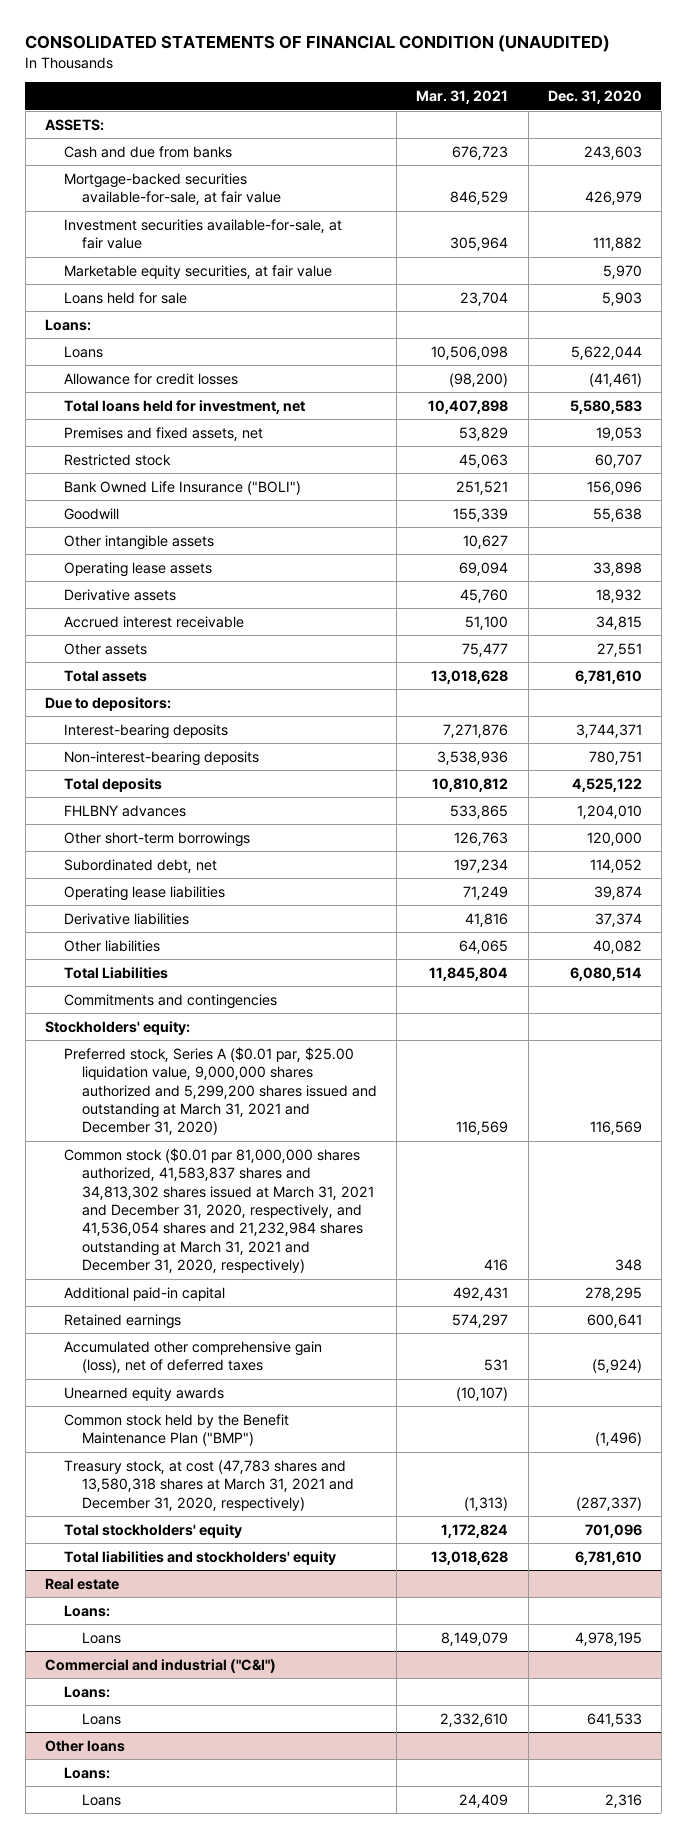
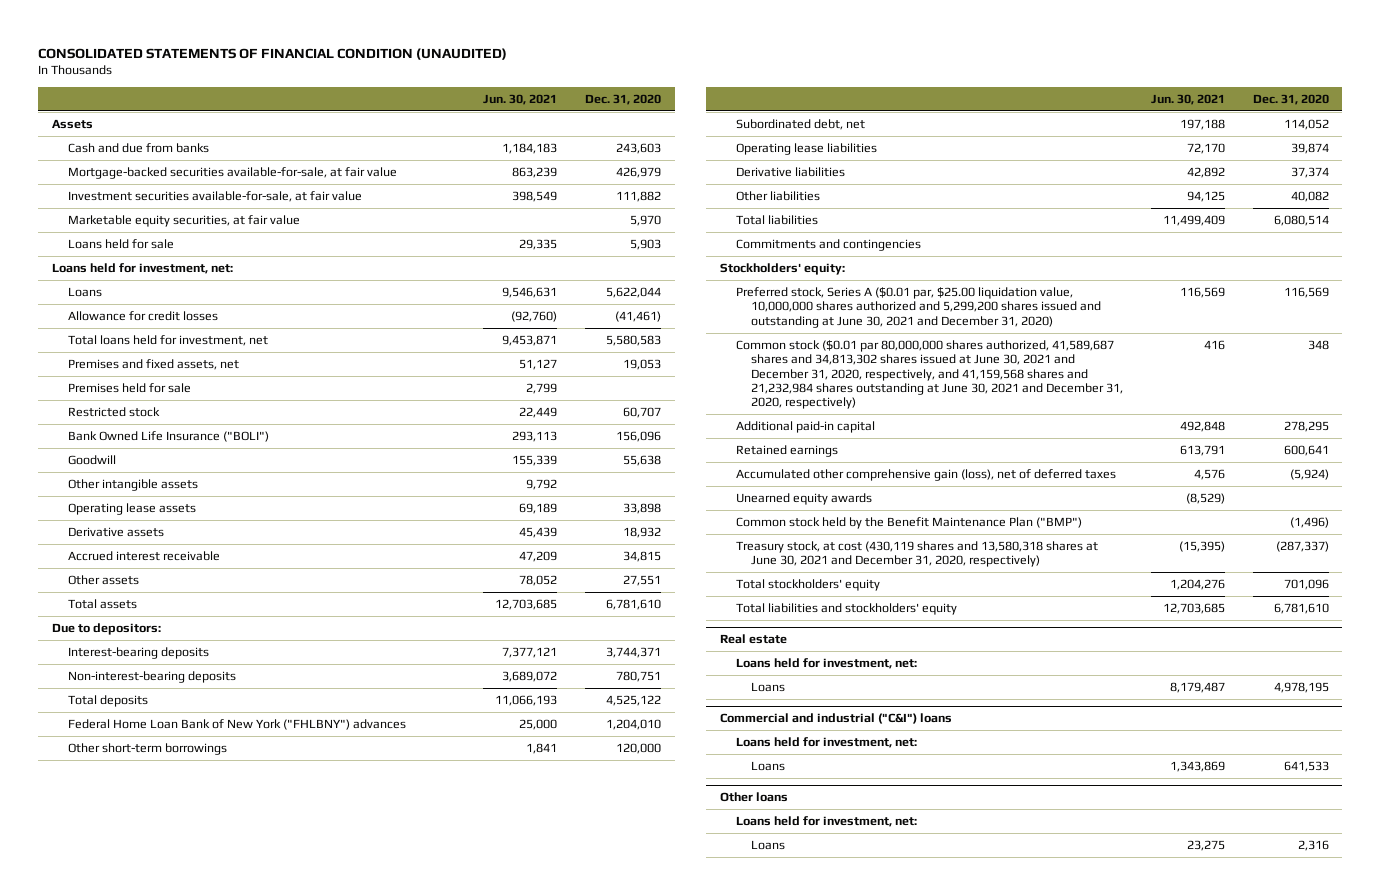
[416,90,509,105] Mar. 31, 2021 -> none
none -> [483,93,558,105] Jun. 30, 2021
[44,118,104,131] ASSETS: -> [52,119,94,130] Assets
[44,318,91,331] Loans: -> [52,263,234,275] Loans held for investment, net:
none -> [67,383,191,394] Premises held for sale
[63,804,186,817] FHLBNY advances -> [67,719,406,731] Federal Home Loan Bank of New York ("FHLBNY") advances
[63,966,168,979] Total Liabilities -> [735,215,818,226] Total liabilities
[63,1046,378,1136] Preferred stock, Series A ($0.01 par, $25.00 liquidation value, 9,000,000 shares authorized and 5,299,200 shares issued and outstanding at March 31, 2021 and December 31, 2020) -> [735,287,1102,328] Preferred stock, Series A ($0.01 par, $25.00 liquidation value, 10,000,000 shares authorized and 5,299,200 shares issued and outstanding at June 30, 2021 and December 31, 2020)
[63,1147,375,1274] Common stock ($0.01 par 81,000,000 shares authorized, 41,583,837 shares and 34,813,302 shares issued at March 31, 2021 and December 31, 2020, respectively, and 41,536,054 shares and 21,232,984 shares outstanding at March 31, 2021 and December 31, 2020, respectively) -> [735,340,1124,410] Common stock ($0.01 par 80,000,000 shares authorized, 41,589,687 shares and 34,813,302 shares issued at June 30, 2021 and December 31, 2020, respectively, and 41,159,568 shares and 21,232,984 shares outstanding at June 30, 2021 and December 31, 2020, respectively)
[63,1459,355,1511] Treasury stock, at cost (47,783 shares and 13,580,318 shares at March 31, 2021 and December 31, 2020, respectively) -> [735,541,1098,568] Treasury stock, at cost (430,119 shares and 13,580,318 shares at June 30, 2021 and December 31, 2020, respectively)
[63,1604,110,1617] Loans: -> [735,658,917,670] Loans held for investment, net:
[44,1658,276,1673] Commercial and industrial ("C&I") -> [719,713,952,725] Commercial and industrial ("C&I") loans
[63,1685,110,1698] Loans: -> [735,737,917,749] Loans held for investment, net:
[63,1766,110,1779] Loans: -> [735,816,917,828] Loans held for investment, net:

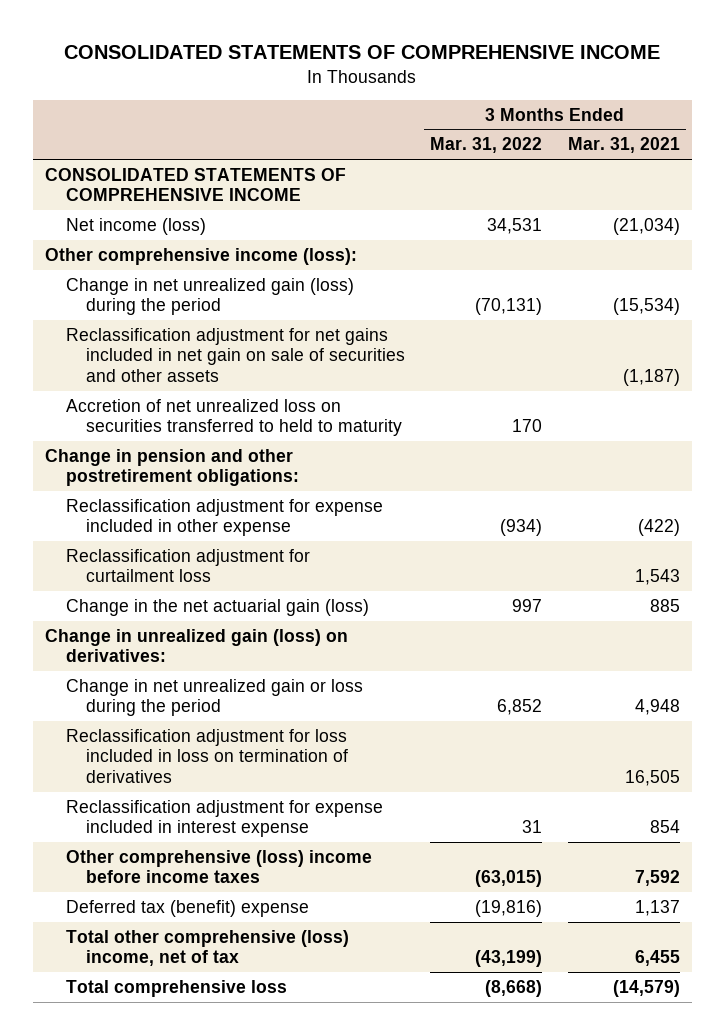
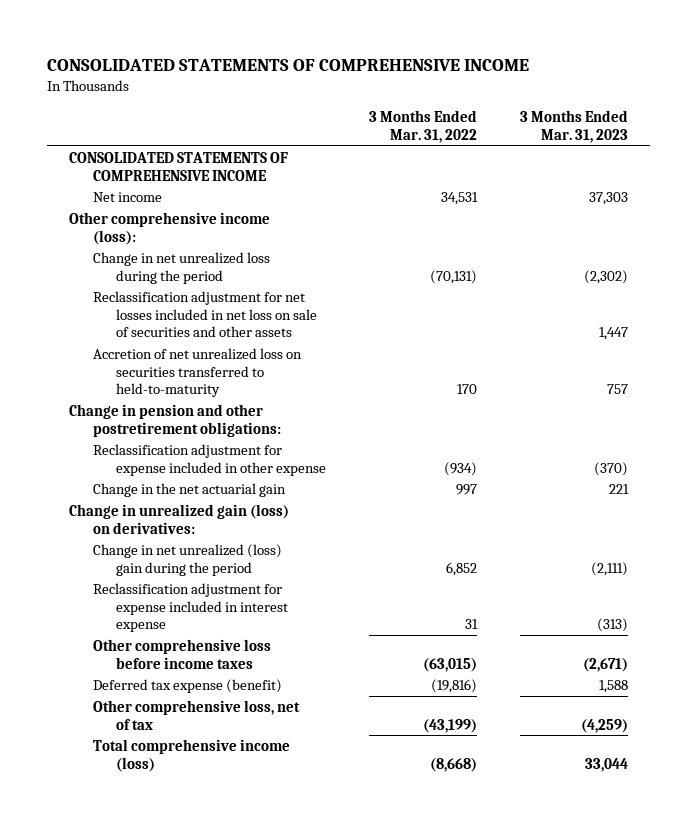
[567,137,680,154] Mar. 31, 2021 -> none
none -> [520,110,629,143] 3 Months Ended Mar. 31, 2023
[65,217,206,235] Net income (loss) -> [92,192,162,203] Net income
[65,277,354,316] Change in net unrealized gain (loss) during the period -> [92,252,270,284] Change in net unrealized loss during the period
[65,327,406,382] Reclassification adjustment for net gains included in net gain on sale of securities and other assets -> [92,291,318,337] Reclassification adjustment for net losses included in net loss on sale of securities and other assets
[65,398,403,437] Accretion of net unrealized loss on securities transferred to held to maturity -> [92,348,302,397] Accretion of net unrealized loss on securities transferred to held-to-maturity
[65,548,310,583] Reclassification adjustment for curtailment loss -> none
[65,598,369,616] Change in the net actuarial gain (loss) -> [92,483,286,498] Change in the net actuarial gain
[65,728,349,783] Reclassification adjustment for loss included in loss on termination of derivatives -> none
[65,678,363,717] Change in net unrealized gain or loss during the period -> [92,544,282,576] Change in net unrealized (loss) gain during the period
[65,849,372,884] Other comprehensive (loss) income before income taxes -> [92,639,271,669] Other comprehensive loss before income taxes
[65,899,309,917] Deferred tax (benefit) expense -> [92,679,282,694] Deferred tax expense (benefit)
[65,929,349,967] Total other comprehensive (loss) income, net of tax -> [92,700,300,730] Other comprehensive loss, net of tax
[65,979,287,997] Total comprehensive loss -> [92,739,290,772] Total comprehensive income (loss)

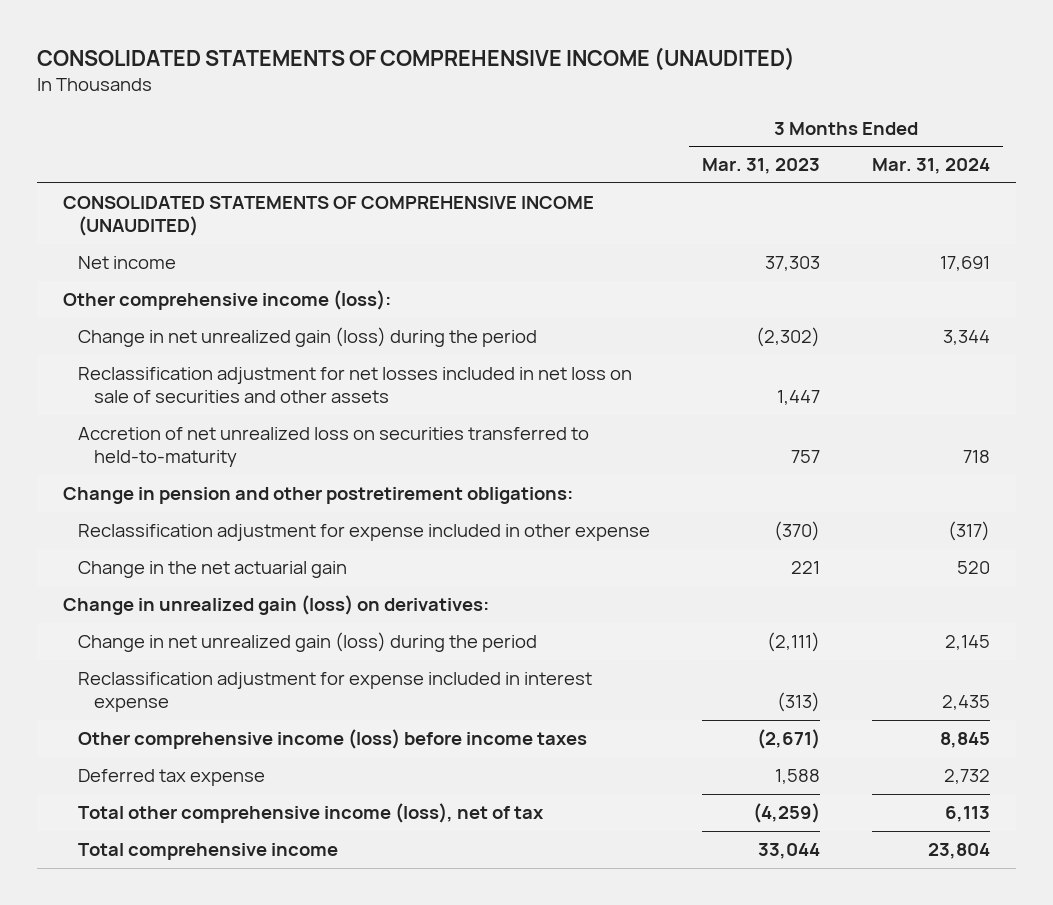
[47,58,530,71] CONSOLIDATED STATEMENTS OF COMPREHENSIVE INCOME -> [36,46,795,71] CONSOLIDATED STATEMENTS OF COMPREHENSIVE INCOME (UNAUDITED)
[369,110,478,143] 3 Months Ended Mar. 31, 2022 -> none
none -> [872,158,991,175] Mar. 31, 2024
[69,152,289,181] CONSOLIDATED STATEMENTS OF COMPREHENSIVE INCOME -> [62,196,594,237] CONSOLIDATED STATEMENTS OF COMPREHENSIVE INCOME (UNAUDITED)
[92,252,270,284] Change in net unrealized loss during the period -> [78,327,538,348] Change in net unrealized gain (loss) during the period
[92,544,282,576] Change in net unrealized (loss) gain during the period -> [78,632,538,653] Change in net unrealized gain (loss) during the period
[92,639,271,669] Other comprehensive loss before income taxes -> [78,729,588,750] Other comprehensive income (loss) before income taxes
[92,679,282,694] Deferred tax expense (benefit) -> [78,769,266,787] Deferred tax expense
[92,700,300,730] Other comprehensive loss, net of tax -> [78,803,545,824] Total other comprehensive income (loss), net of tax
[92,739,290,772] Total comprehensive income (loss) -> [78,843,339,861] Total comprehensive income

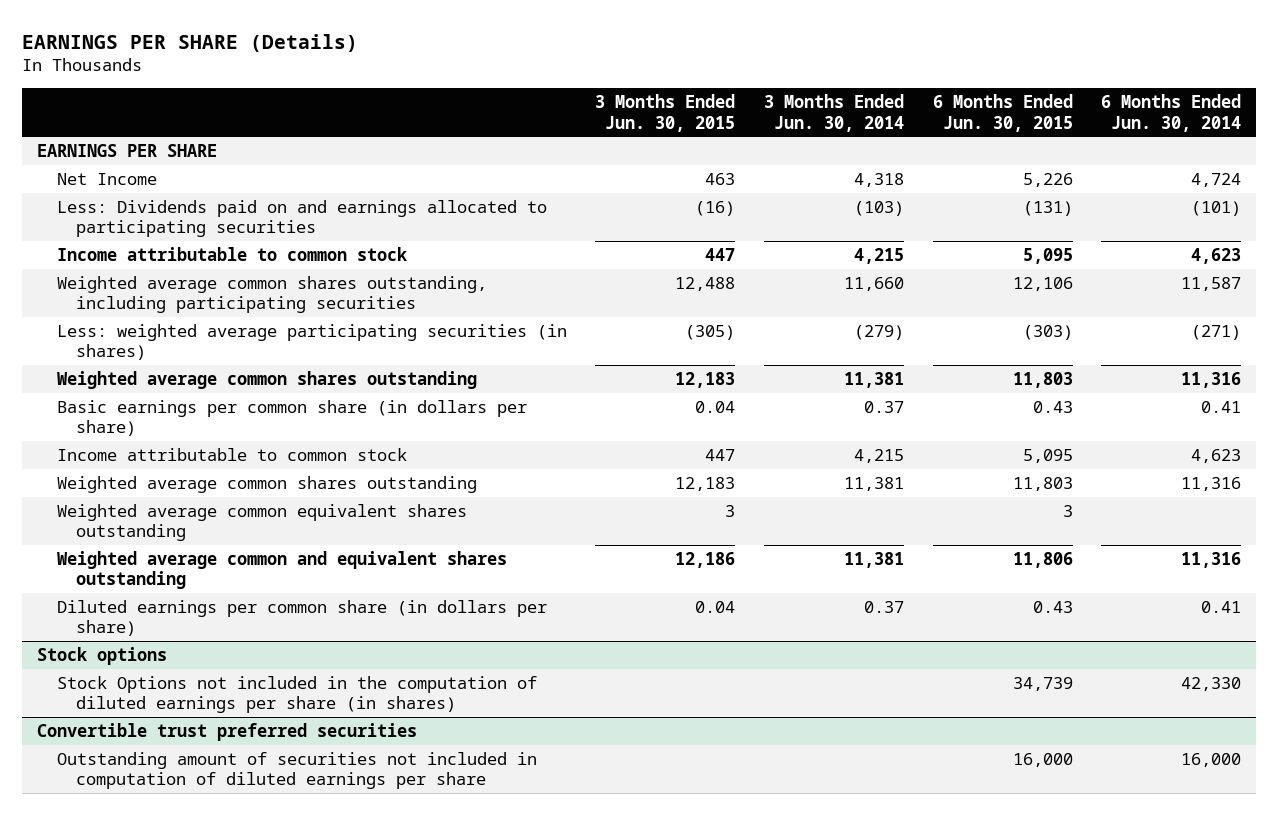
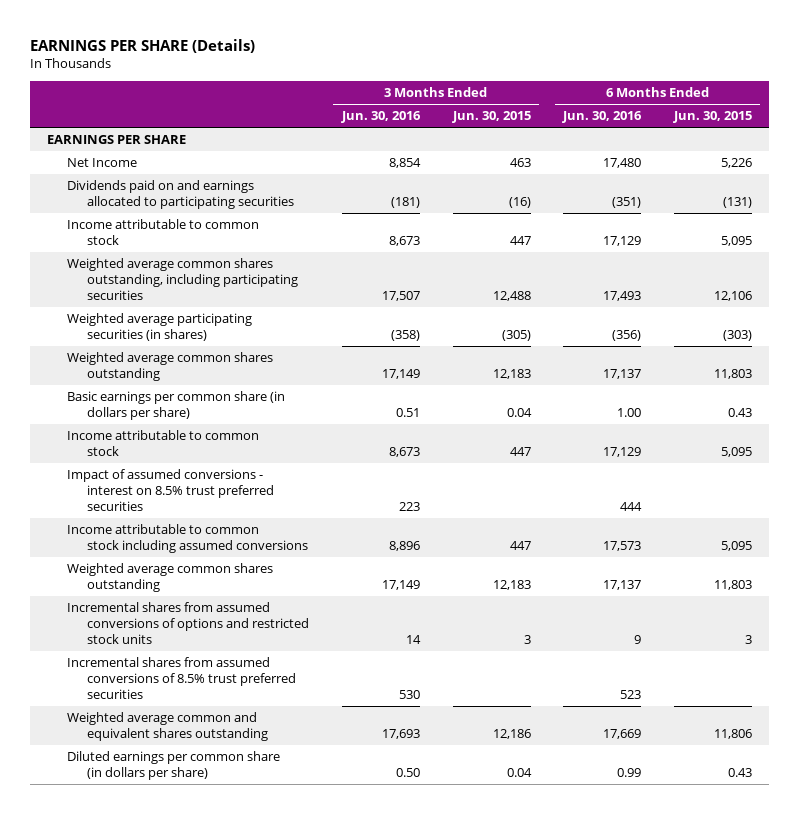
[764,93,905,132] 3 Months Ended Jun. 30, 2014 -> none
[1101,93,1242,132] 6 Months Ended Jun. 30, 2014 -> none
none -> [340,111,421,124] Jun. 30, 2016
none -> [562,111,643,124] Jun. 30, 2016
[56,199,547,238] Less: Dividends paid on and earnings allocated to participating securities -> [66,180,294,210] Dividends paid on and earnings allocated to participating securities
[56,323,567,361] Less: weighted average participating securities (in shares) -> [66,313,252,342] Weighted average participating securities (in shares)
none -> [66,469,274,512] Impact of assumed conversions - interest on 8.5% trust preferred securities
none -> [66,524,308,554] Income attributable to common stock including assumed conversions
[56,503,467,542] Weighted average common equivalent shares outstanding -> none
none -> [66,602,309,645] Incremental shares from assumed conversions of options and restricted stock units
none -> [66,657,296,700] Incremental shares from assumed conversions of 8.5% trust preferred securities
[36,646,167,665] Stock options -> none
[56,675,537,714] Stock Options not included in the computation of diluted earnings per share (in shares) -> none
[36,722,417,741] Convertible trust preferred securities -> none
[56,751,537,790] Outstanding amount of securities not included in computation of diluted earnings per share -> none

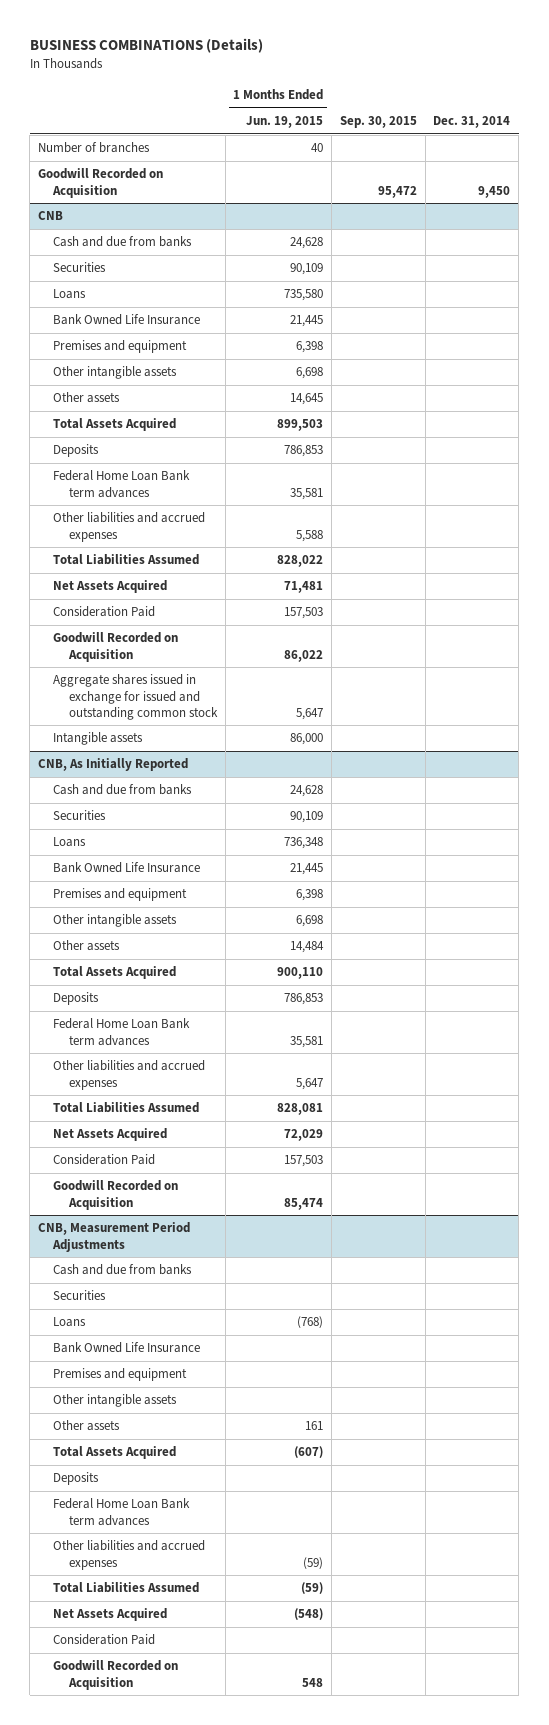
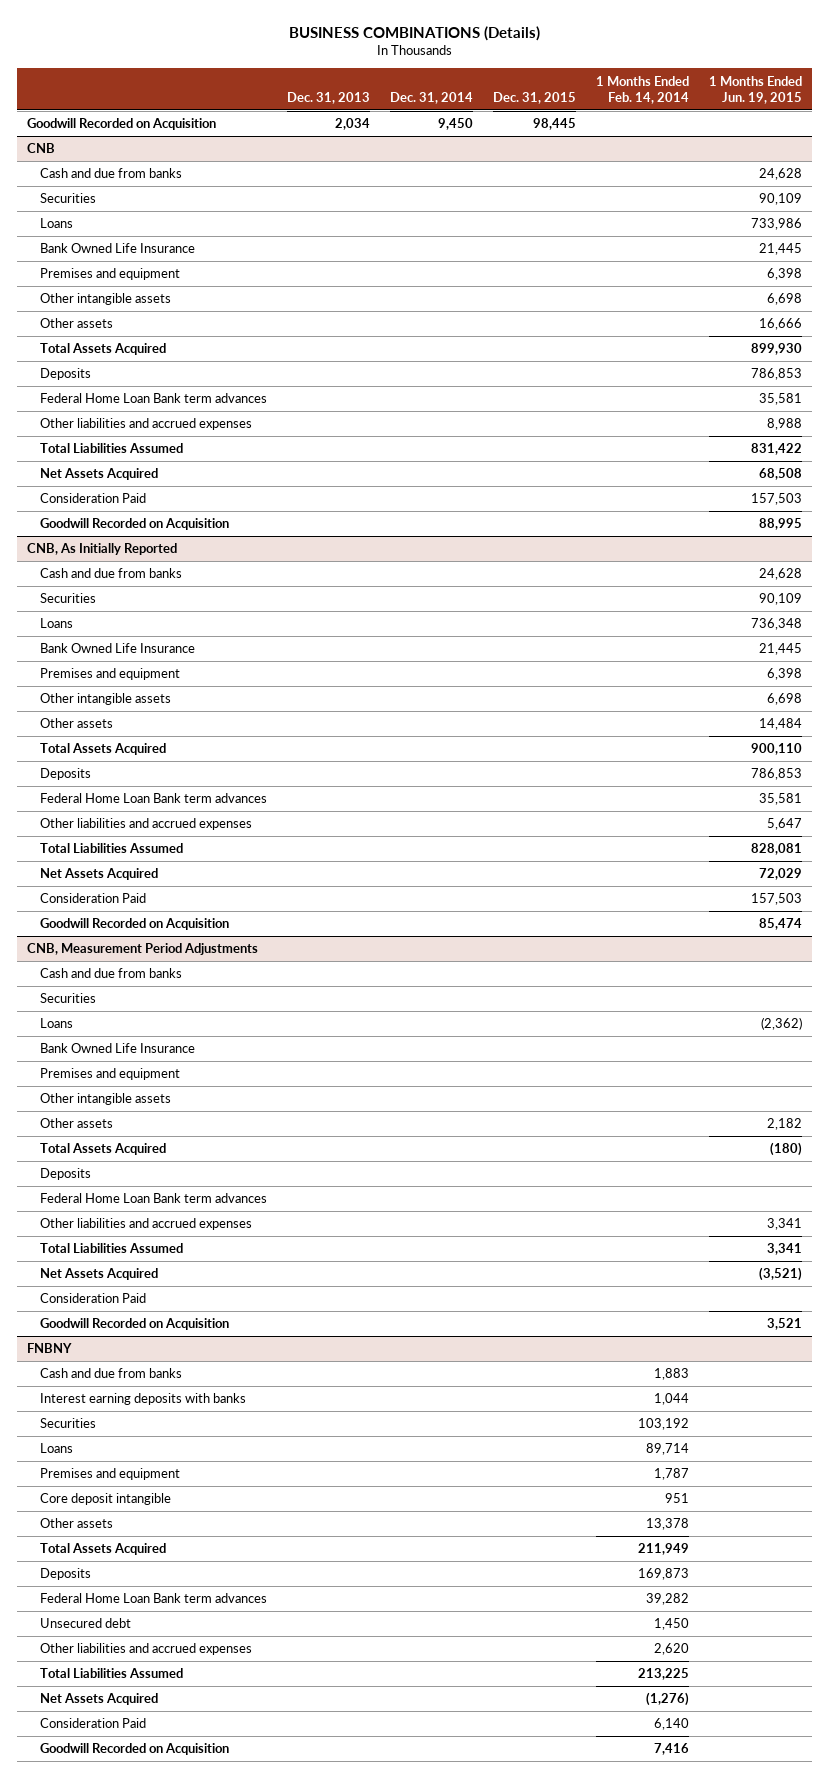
[339,116,417,129] Sep. 30, 2015 -> none
none -> [287,92,371,105] Dec. 31, 2013
none -> [493,92,577,105] Dec. 31, 2015
none -> [596,75,690,105] 1 Months Ended Feb. 14, 2014
[38,142,151,154] Number of branches -> none
[284,289,324,302] 735,580 -> [751,218,803,231] 733,986
[290,393,324,406] 14,645 -> [759,318,803,331] 16,666
[277,419,324,432] 899,503 -> [751,343,803,356] 899,930
[296,529,324,542] 5,588 -> [767,418,803,431] 8,988
[277,555,324,568] 828,022 -> [751,443,803,456] 831,422
[284,581,324,594] 71,481 -> [759,468,803,481] 68,508
[53,674,218,720] Aggregate shares issued in exchange for issued and outstanding common stock -> none
[53,732,144,746] Intangible assets -> none
[284,649,324,662] 86,022 -> [759,518,803,531] 88,995
[297,1316,324,1329] (768) -> [761,1017,803,1031] (2,362)
[305,1421,324,1431] 161 -> [767,1118,803,1131] 2,182
[294,1446,324,1459] (607) -> [770,1142,803,1157] (180)
[303,1556,324,1569] (59) -> [767,1218,803,1231] 3,341
[301,1582,324,1595] (59) -> [767,1243,803,1256] 3,341
[294,1608,324,1621] (548) -> [759,1267,803,1282] (3,521)
[302,1677,324,1687] 548 -> [767,1318,803,1331] 3,521
none -> [27,1343,73,1354] FNBNY
none -> [40,1368,183,1379] Cash and due from banks
none -> [40,1393,247,1406] Interest earning deposits with banks
none -> [40,1418,97,1429] Securities
none -> [40,1443,74,1454] Loans
none -> [40,1468,181,1481] Premises and equipment
none -> [40,1493,172,1506] Core deposit intangible
none -> [40,1518,114,1529] Other assets
none -> [40,1543,167,1556] Total Assets Acquired
none -> [40,1568,92,1581] Deposits
none -> [40,1593,268,1604] Federal Home Loan Bank term advances
none -> [40,1618,132,1629] Unsecured debt
none -> [40,1643,253,1656] Other liabilities and accrued expenses
none -> [40,1668,184,1679] Total Liabilities Assumed
none -> [40,1693,159,1706] Net Assets Acquired
none -> [40,1718,147,1729] Consideration Paid
none -> [40,1743,230,1756] Goodwill Recorded on Acquisition

